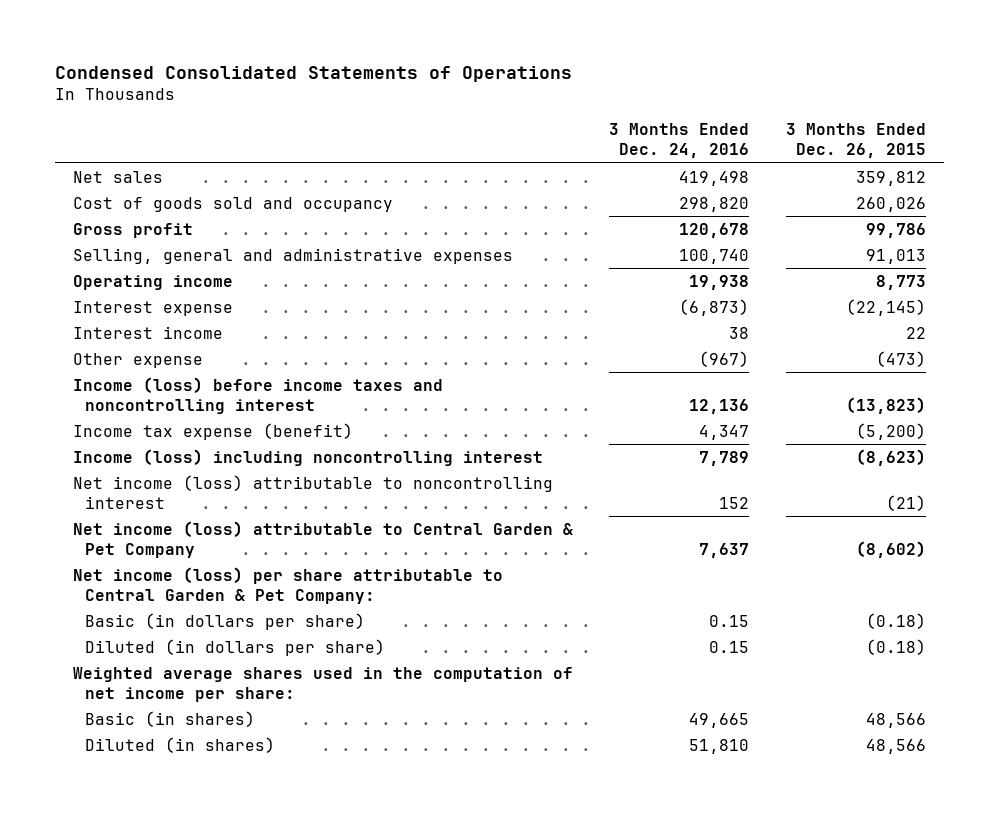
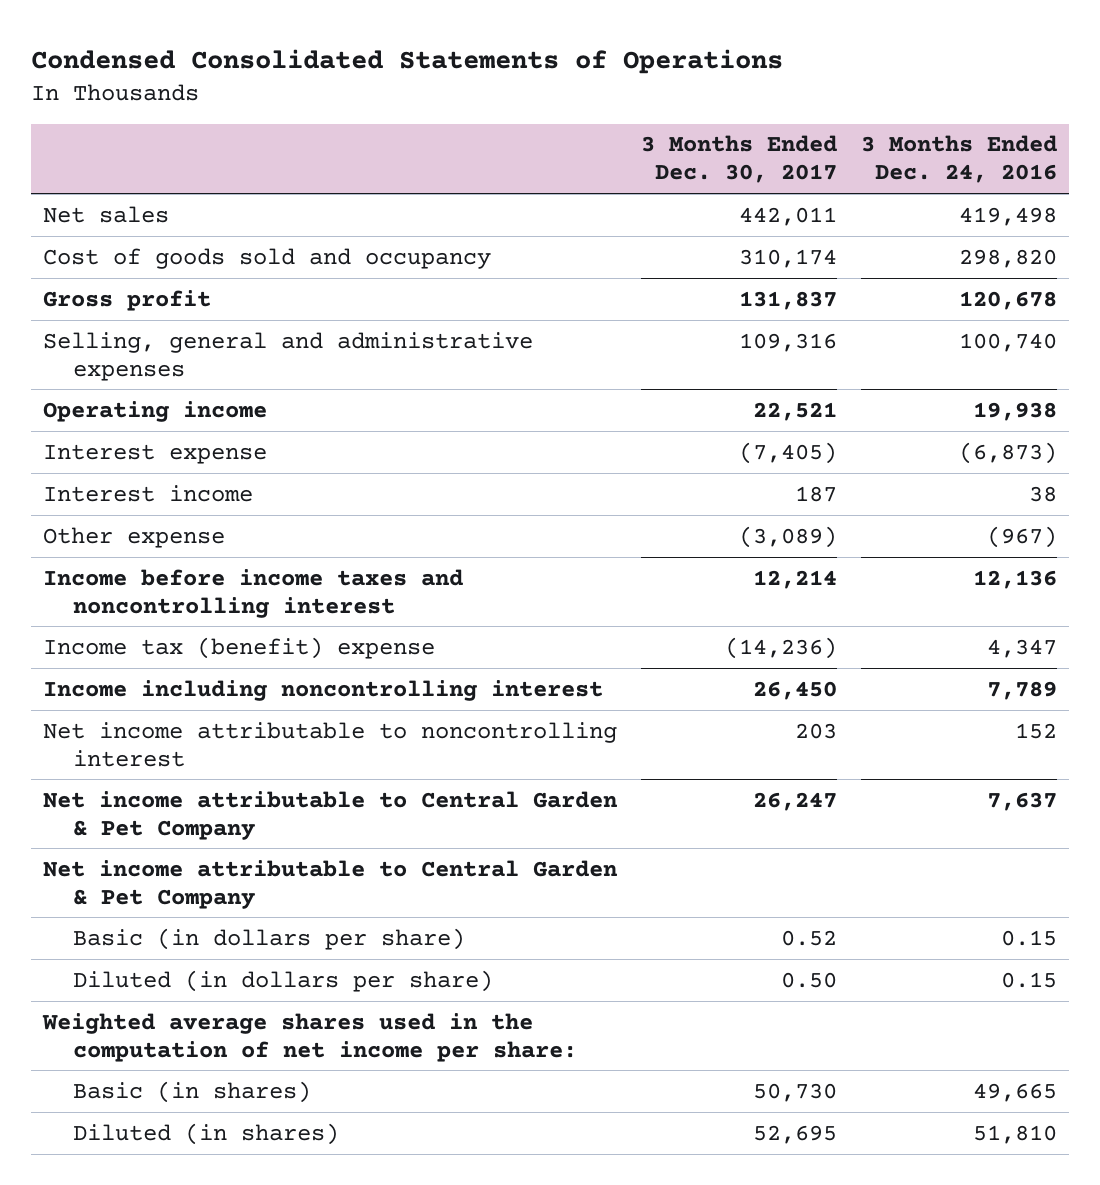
[785,123,926,159] 3 Months Ended Dec. 26, 2015 -> none
none -> [641,135,838,184] 3 Months Ended Dec. 30, 2017
[72,376,443,414] Income (loss) before income taxes and noncontrolling interest -> [42,568,463,618] Income before income taxes and noncontrolling interest
[72,422,353,440] Income tax expense (benefit) -> [42,636,435,659] Income tax (benefit) expense
[72,448,543,466] Income (loss) including noncontrolling interest -> [42,679,603,701] Income including noncontrolling interest
[72,474,553,509] Net income (loss) attributable to noncontrolling interest -> [42,721,617,767] Net income attributable to noncontrolling interest
[72,520,573,558] Net income (loss) attributable to Central Garden & Pet Company -> [42,790,618,840] Net income attributable to Central Garden & Pet Company
[72,566,503,604] Net income (loss) per share attributable to Central Garden & Pet Company: -> [42,859,618,909] Net income attributable to Central Garden & Pet Company

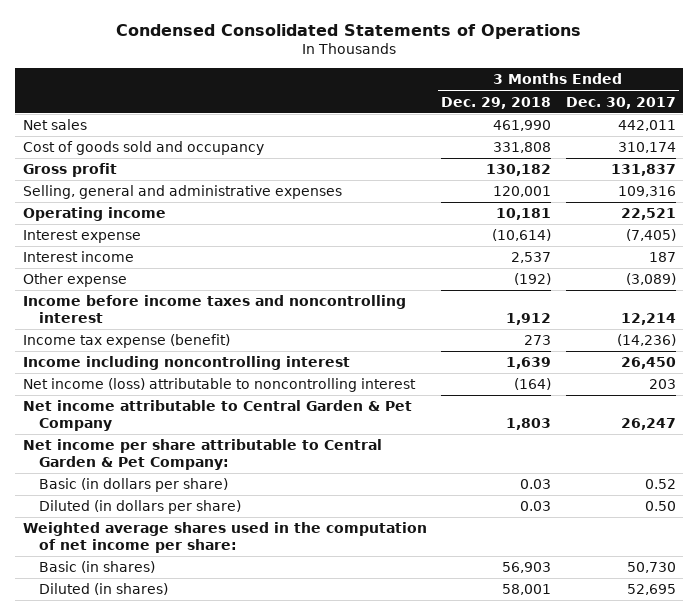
[861,135,1058,184] 3 Months Ended Dec. 24, 2016 -> none
none -> [441,96,552,109] Dec. 29, 2018
[42,636,435,659] Income tax (benefit) expense -> [22,334,230,349] Income tax expense (benefit)
[42,721,617,767] Net income attributable to noncontrolling interest -> [22,378,416,393] Net income (loss) attributable to noncontrolling interest
[42,859,618,909] Net income attributable to Central Garden & Pet Company -> [22,439,382,470] Net income per share attributable to Central Garden & Pet Company:

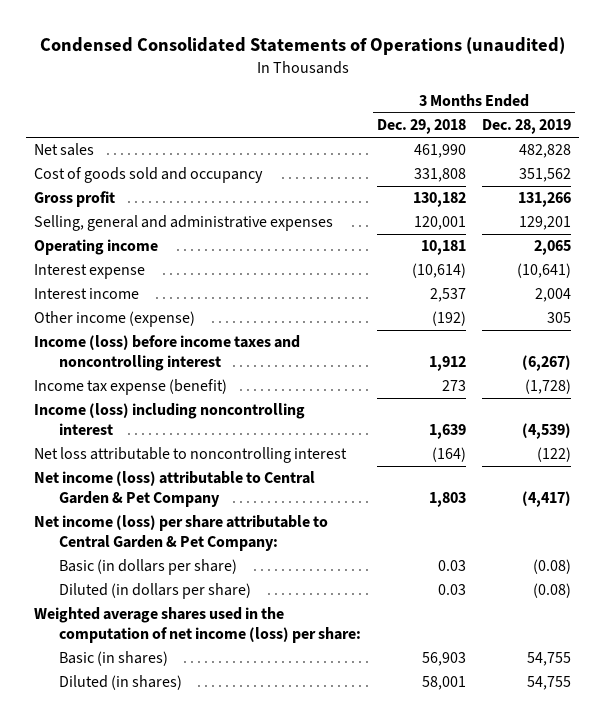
[116,24,582,40] Condensed Consolidated Statements of Operations -> [39,36,565,55] Condensed Consolidated Statements of Operations (unaudited)
[565,96,676,109] Dec. 30, 2017 -> none
none -> [482,119,572,135] Dec. 28, 2019
[22,273,127,288] Other expense -> [34,311,196,328] Other income (expense)
[22,295,406,323] Income before income taxes and noncontrolling interest -> [34,335,301,372] Income (loss) before income taxes and noncontrolling interest
[22,356,350,371] Income including noncontrolling interest -> [34,403,306,436] Income (loss) including noncontrolling interest
[22,378,416,393] Net income (loss) attributable to noncontrolling interest -> [34,447,348,464] Net loss attributable to noncontrolling interest
[22,400,412,431] Net income attributable to Central Garden & Pet Company -> [34,471,316,508] Net income (loss) attributable to Central Garden & Pet Company
[22,439,382,470] Net income per share attributable to Central Garden & Pet Company: -> [34,515,329,552] Net income (loss) per share attributable to Central Garden & Pet Company:
[22,522,427,553] Weighted average shares used in the computation of net income per share: -> [34,607,361,644] Weighted average shares used in the computation of net income (loss) per share:

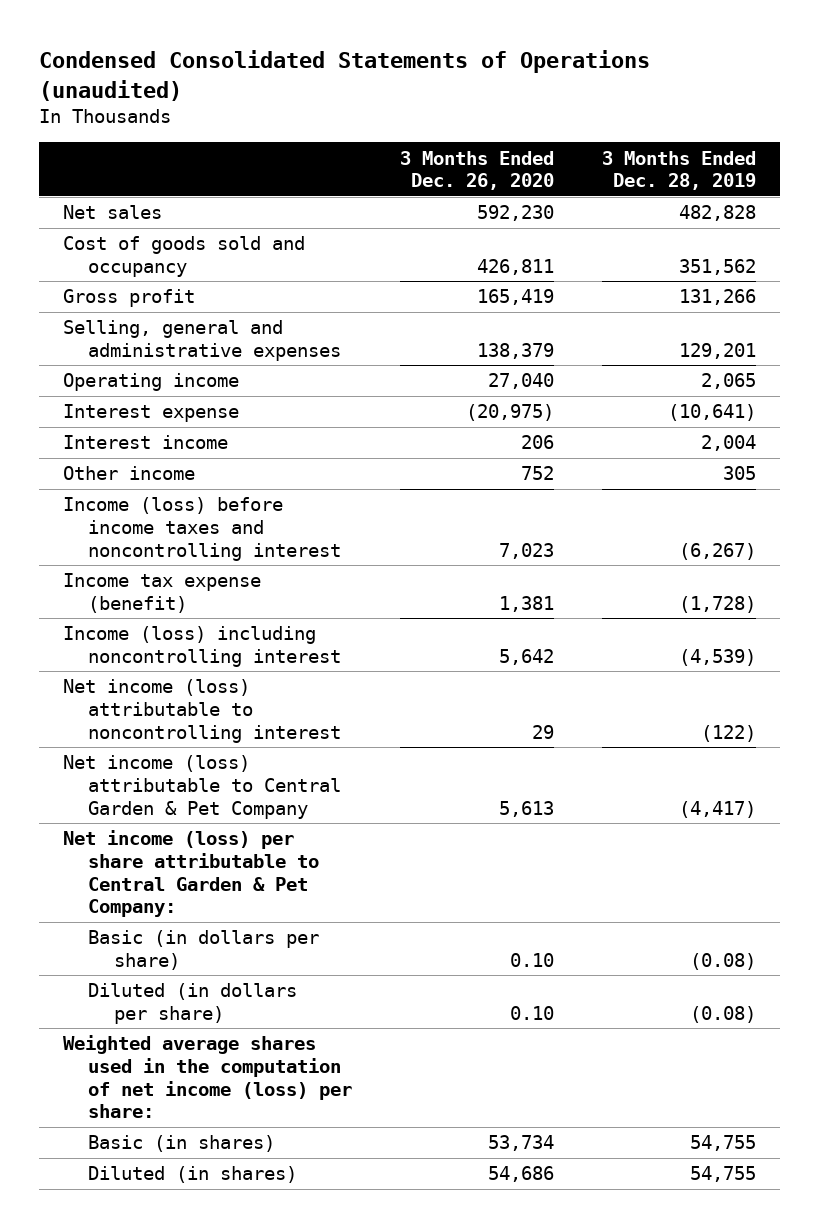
[377,119,467,135] Dec. 29, 2018 -> none
none -> [400,150,555,191] 3 Months Ended Dec. 26, 2020
[34,311,196,328] Other income (expense) -> [62,466,195,481] Other income
[34,447,348,464] Net loss attributable to noncontrolling interest -> [62,679,342,743] Net income (loss) attributable to noncontrolling interest

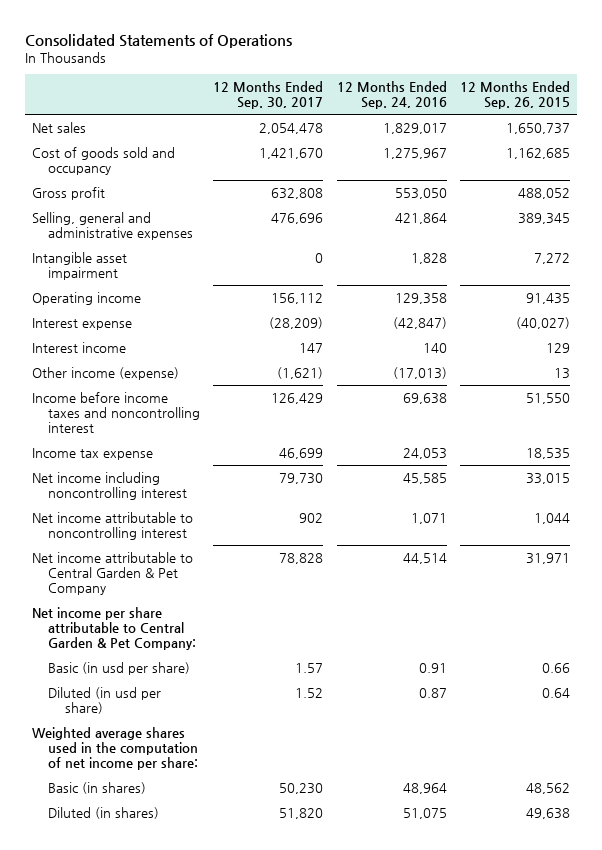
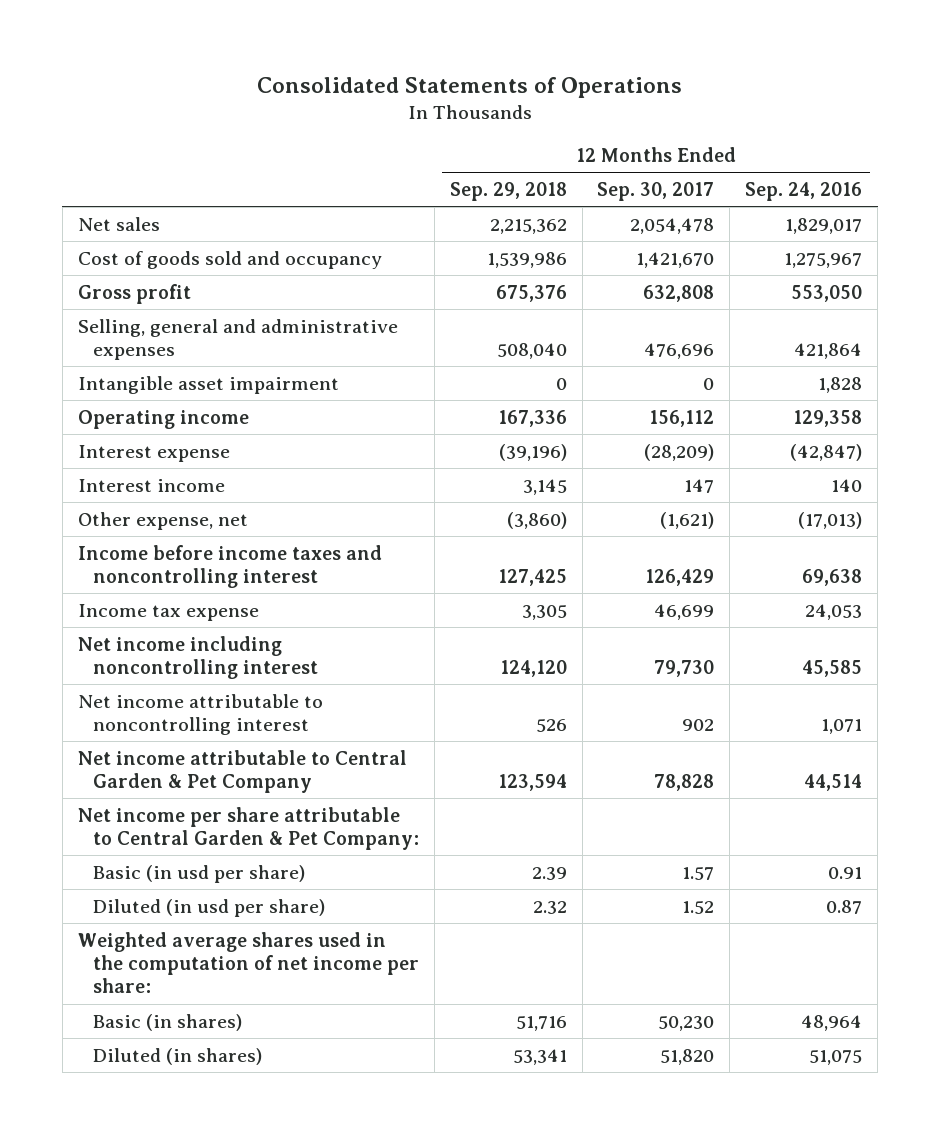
[459,81,570,110] 12 Months Ended Sep. 26, 2015 -> none
none -> [449,181,567,201] Sep. 29, 2018
[31,366,179,380] Other income (expense) -> [77,511,248,530] Other expense, net

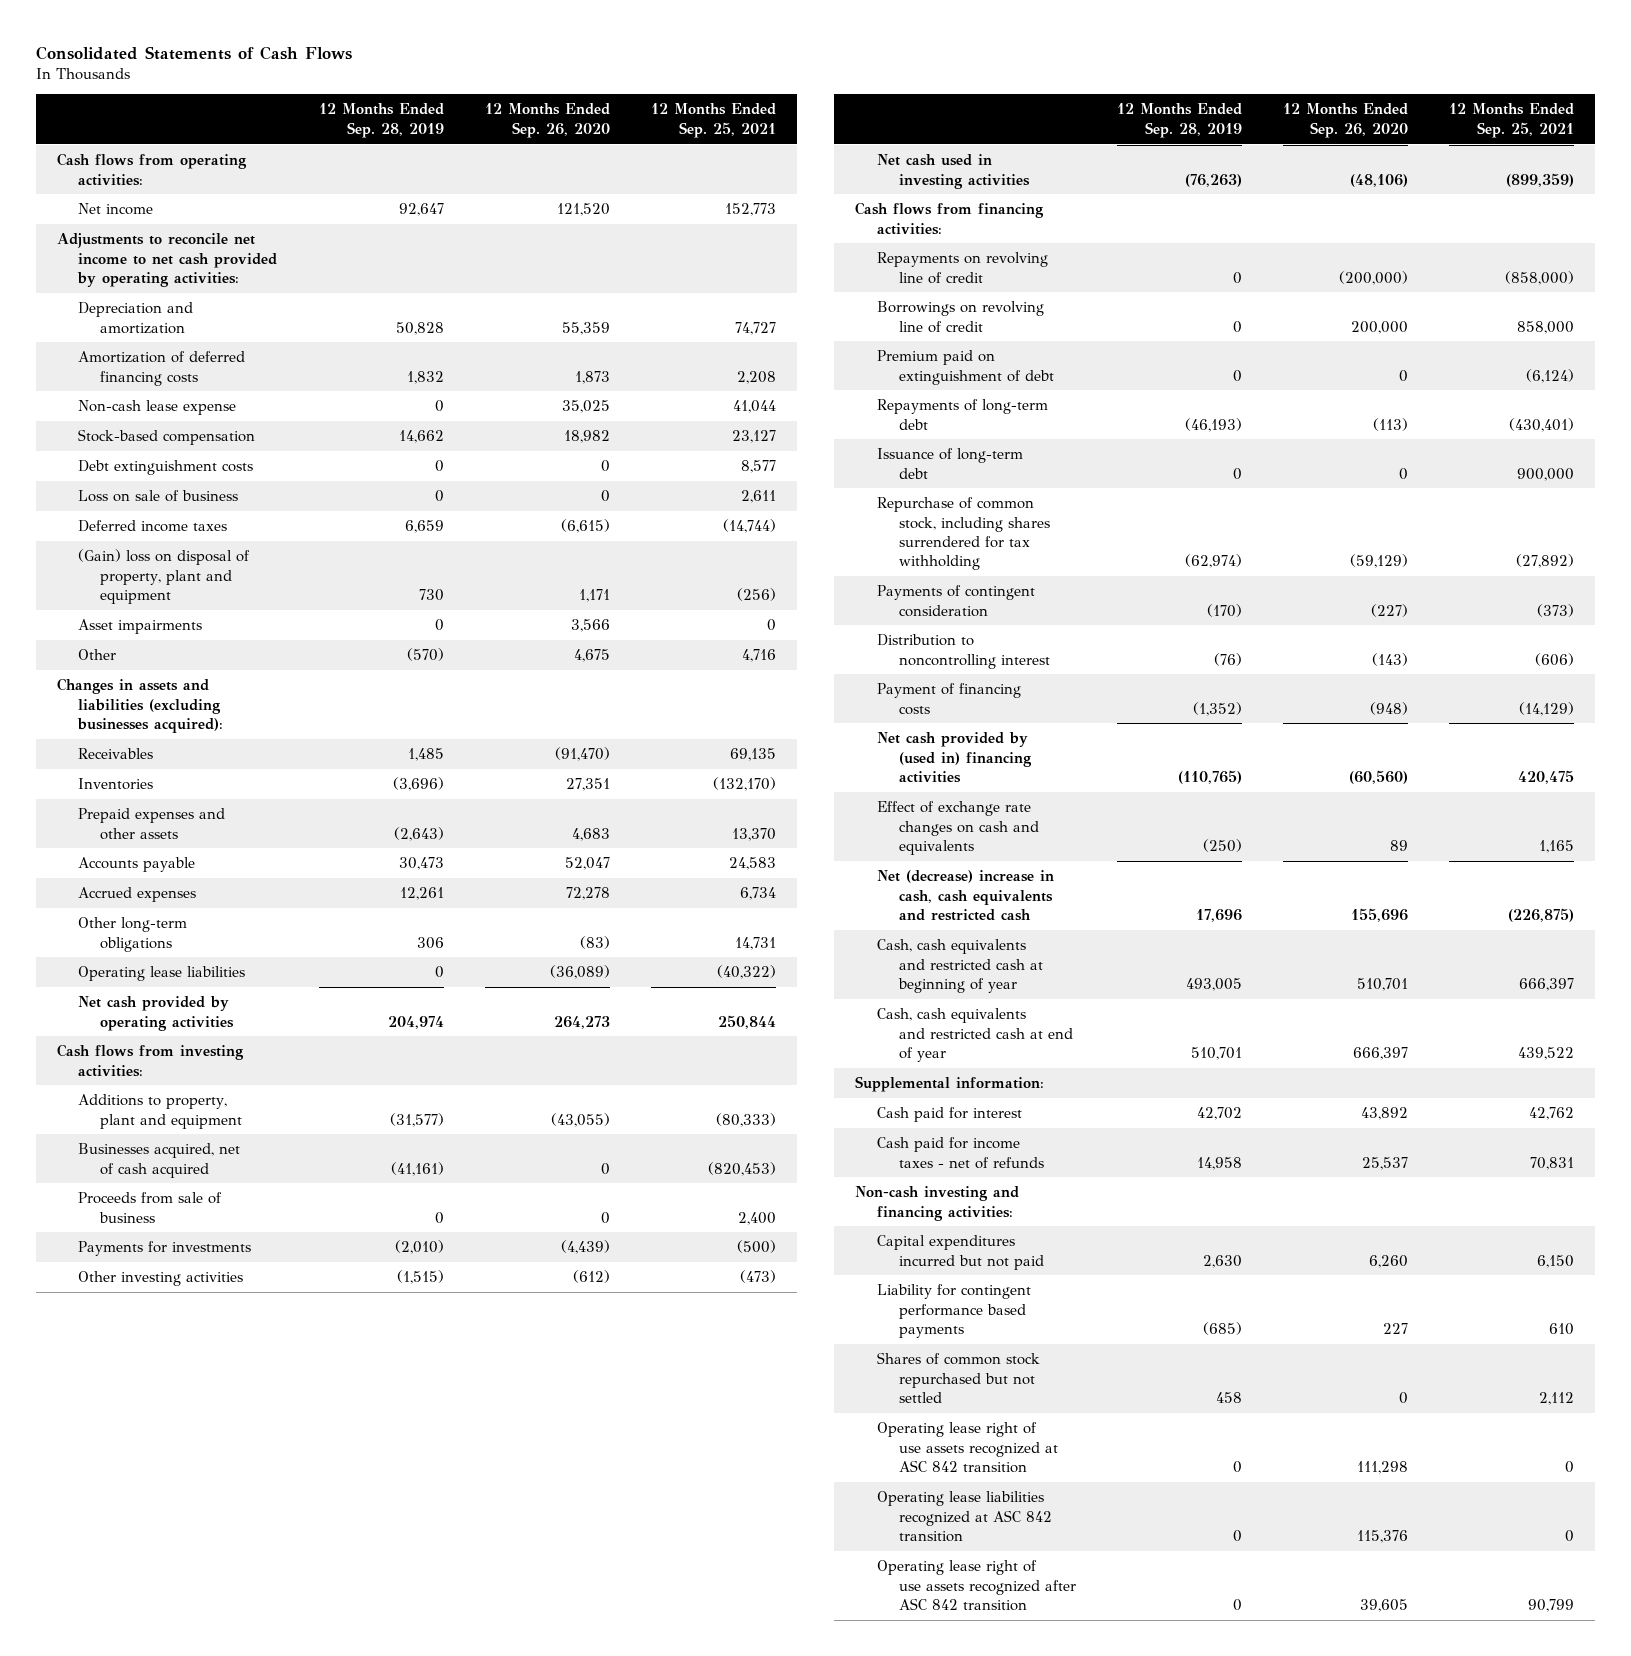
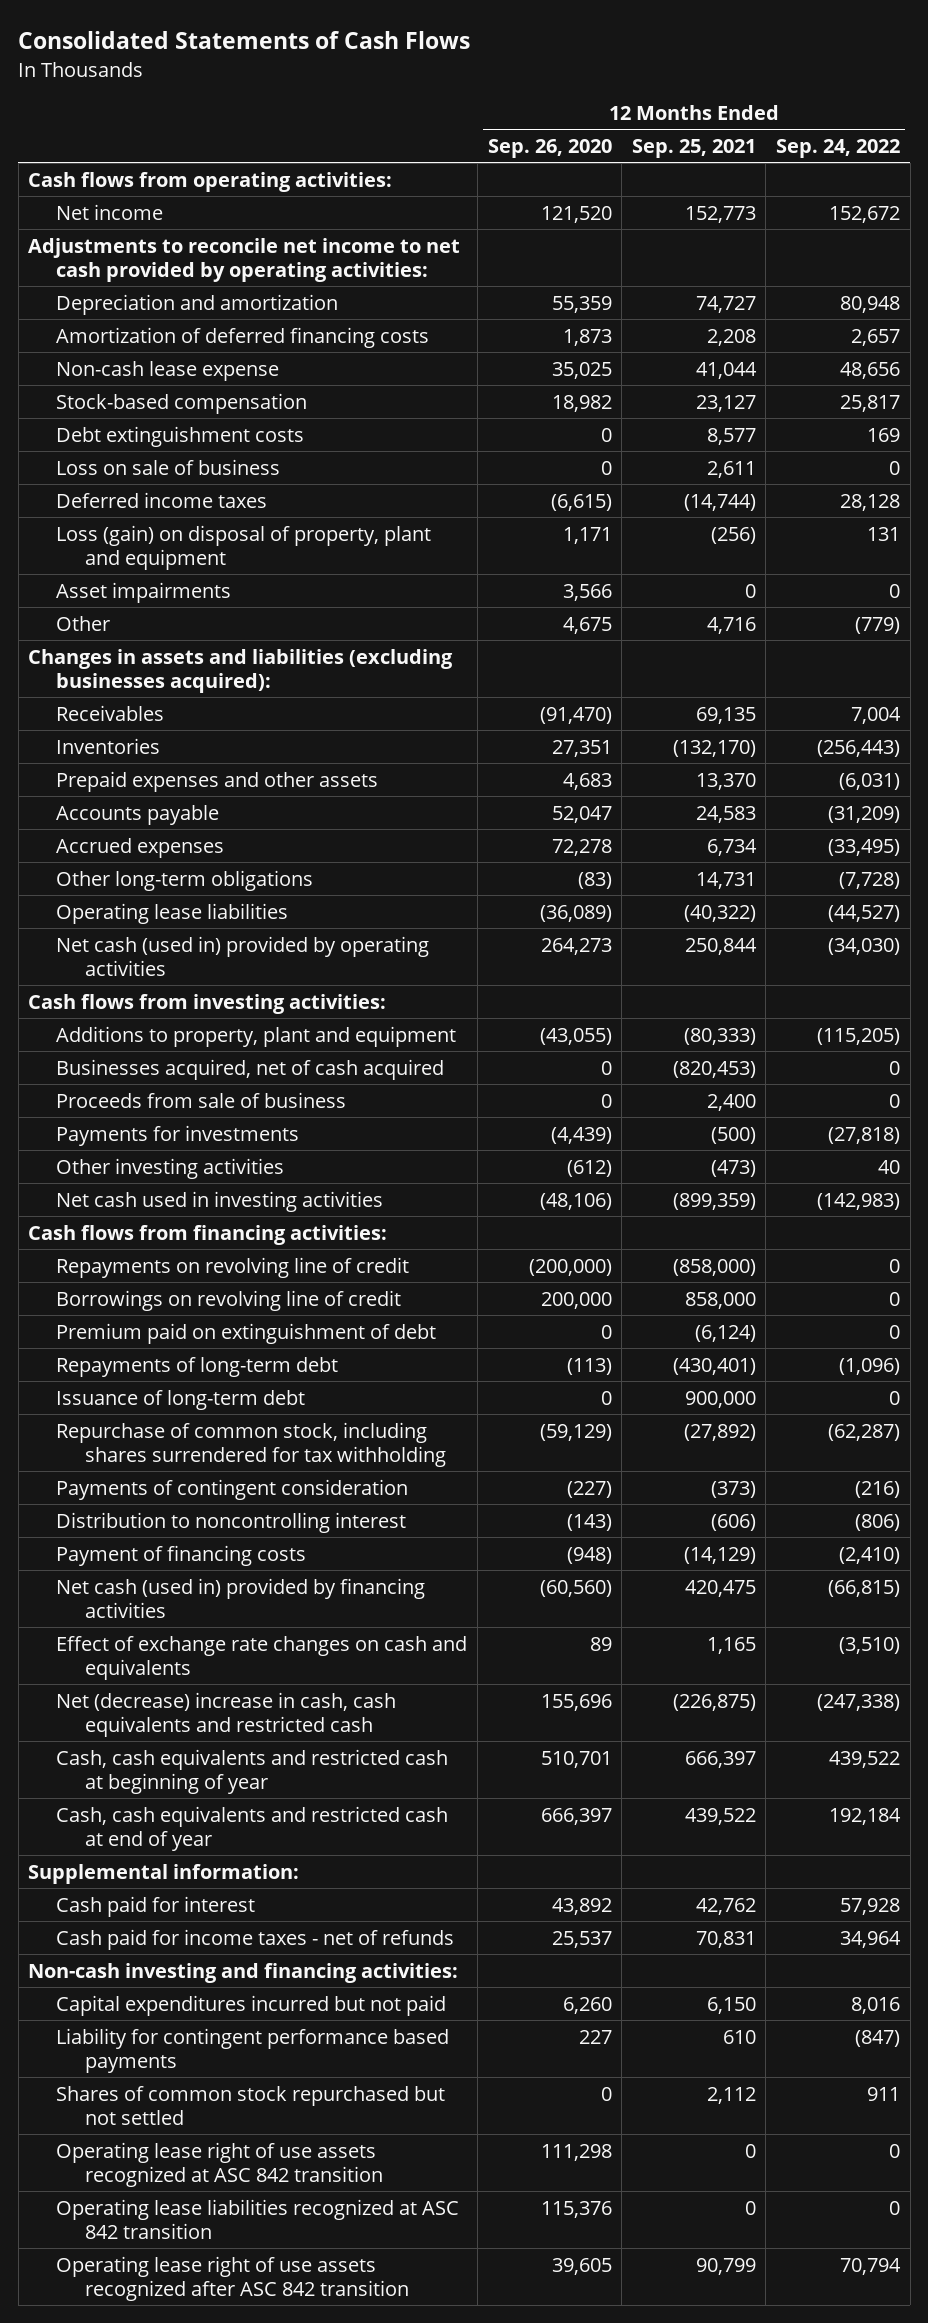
[318,103,444,138] 12 Months Ended Sep. 28, 2019 -> none
none -> [776,139,901,159] Sep. 24, 2022
[78,549,251,604] (Gain) loss on disposal of property, plant and equipment -> [56,524,432,570] Loss (gain) on disposal of property, plant and equipment
[78,996,235,1031] Net cash provided by operating activities -> [56,935,430,976] Net cash (used in) provided by operating activities
[876,732,1032,783] Net cash provided by (used in) financing activities -> [56,1577,426,1618] Net cash (used in) provided by financing activities

